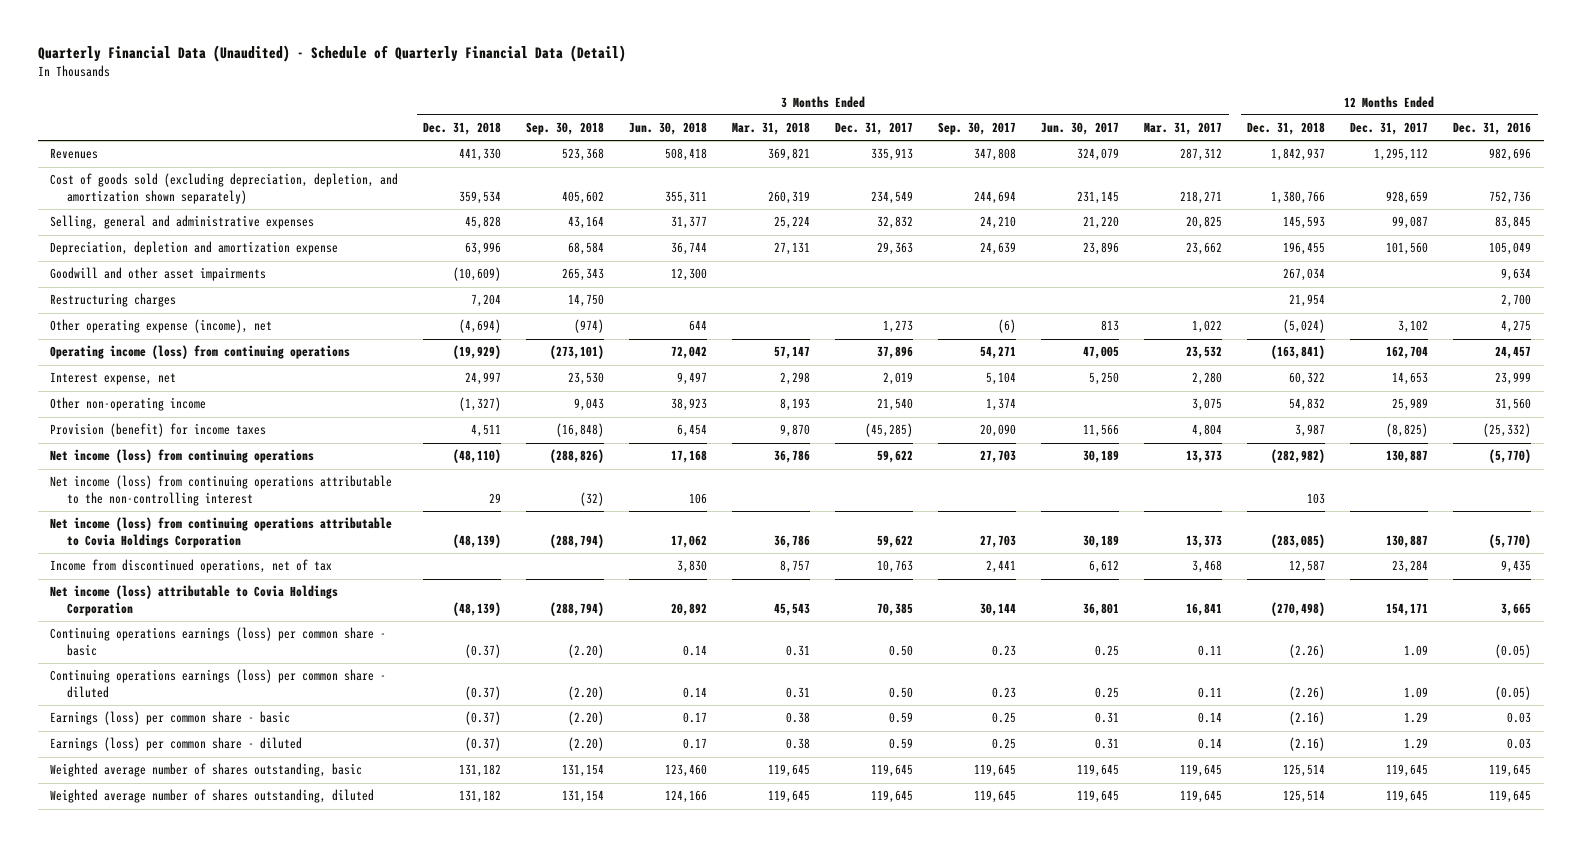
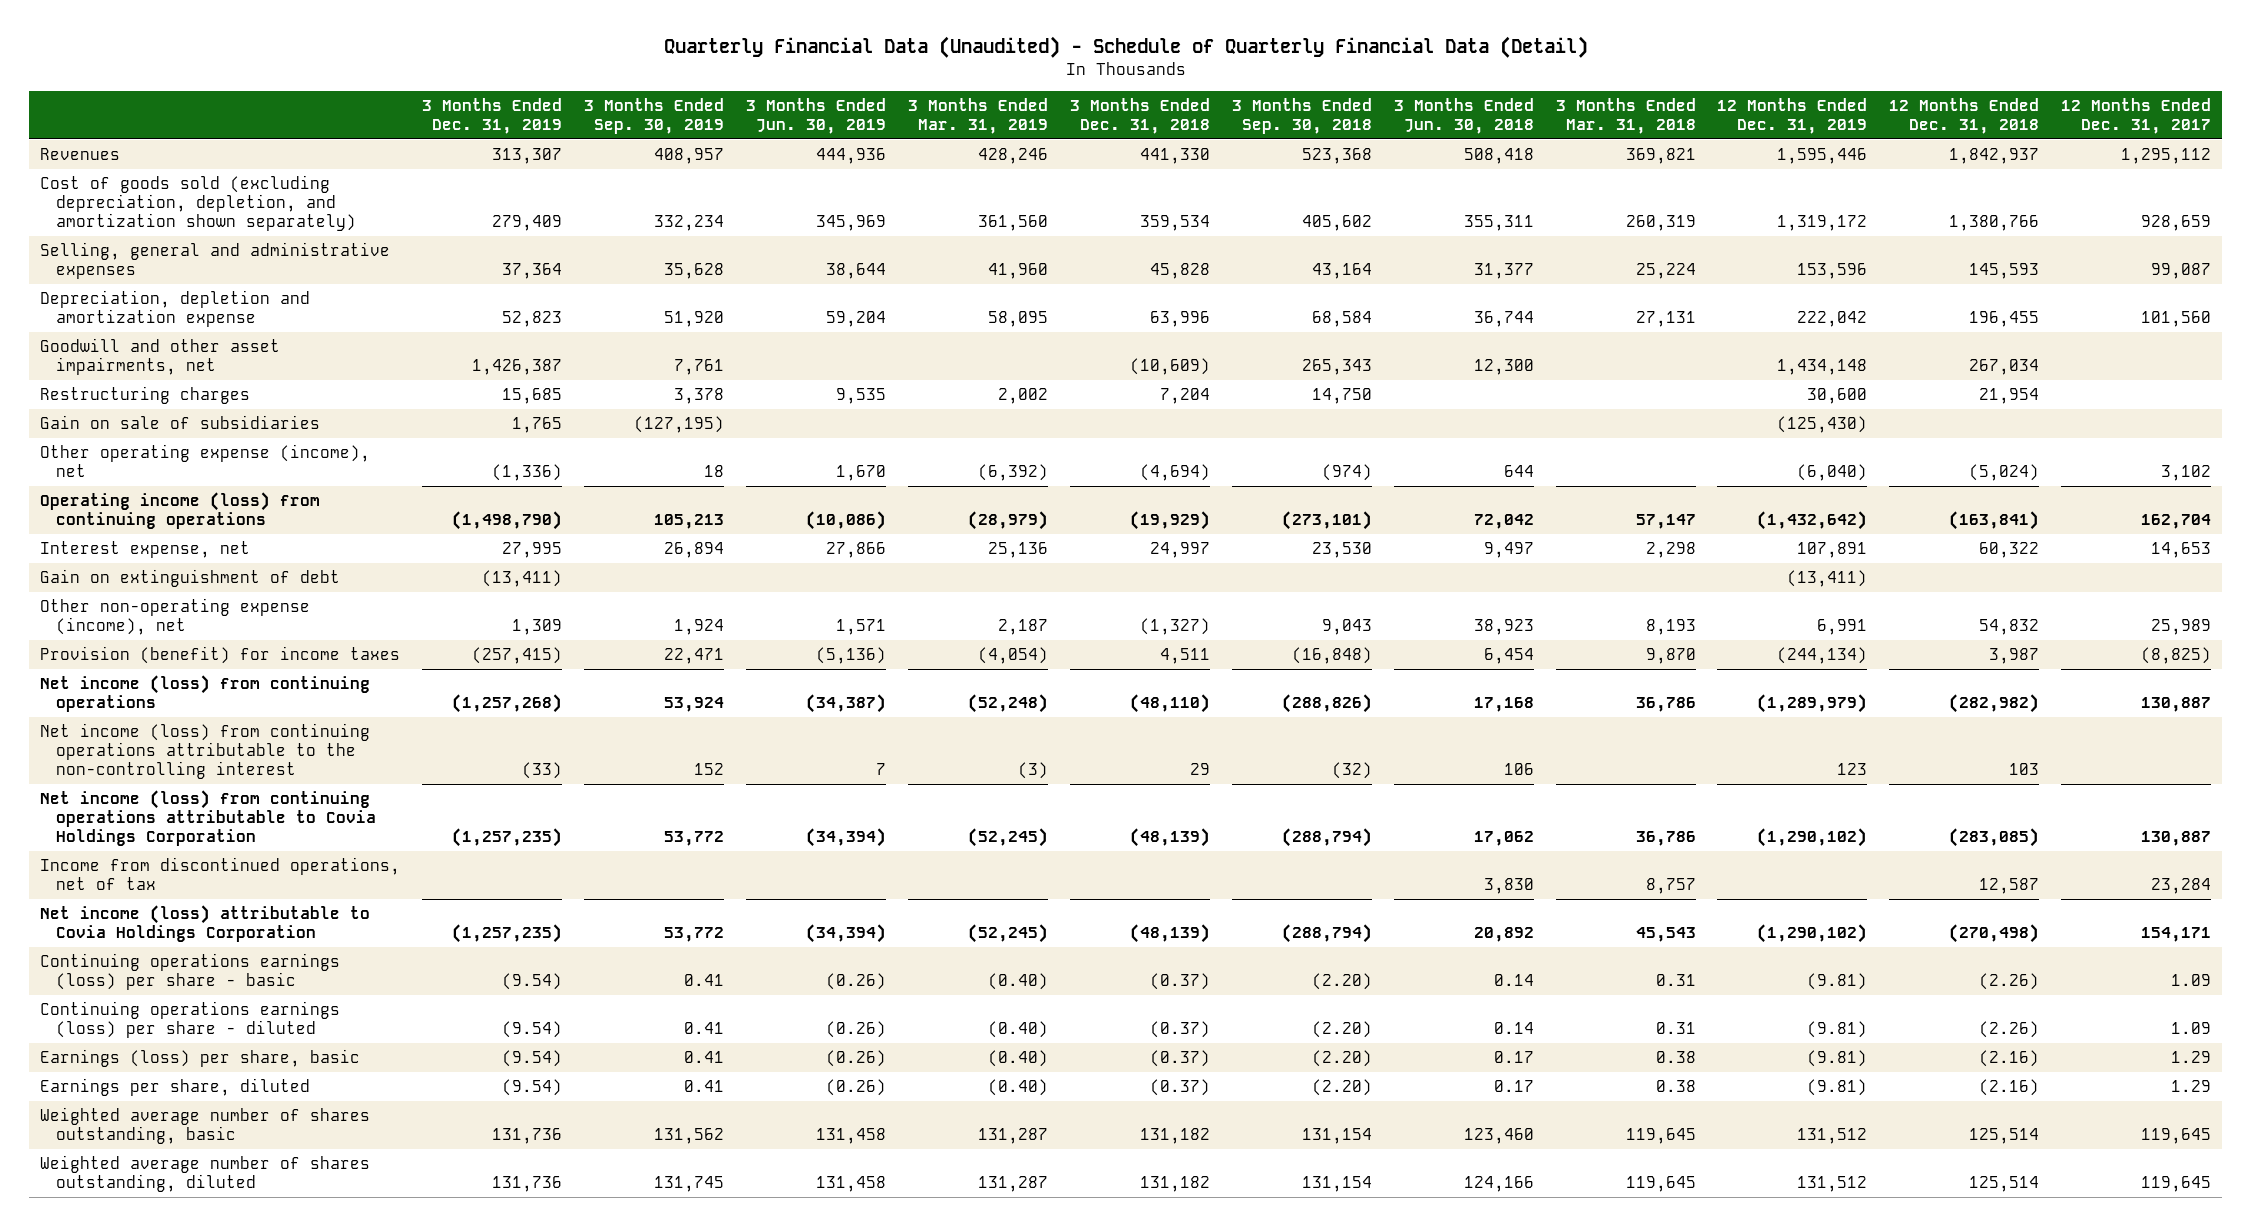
[835,122,914,136] Dec. 31, 2017 -> none
[938,122,1017,136] Sep. 30, 2017 -> none
[1041,122,1120,136] Jun. 30, 2017 -> none
[1144,122,1223,136] Mar. 31, 2017 -> none
[1453,122,1532,136] Dec. 31, 2016 -> none
none -> [421,97,562,134] 3 Months Ended Dec. 31, 2019
none -> [583,97,724,134] 3 Months Ended Sep. 30, 2019
none -> [745,97,886,134] 3 Months Ended Jun. 30, 2019
none -> [907,97,1048,134] 3 Months Ended Mar. 31, 2019
none -> [1717,97,1868,134] 12 Months Ended Dec. 31, 2019
[50,267,267,282] Goodwill and other asset impairments -> [39,338,280,376] Goodwill and other asset impairments, net
none -> [39,415,320,430] Gain on sale of subsidiaries
none -> [39,569,340,588] Gain on extinguishment of debt
[50,397,207,412] Other non-operating income -> [39,598,310,636] Other non-operating expense (income), net
[50,627,387,656] Continuing operations earnings (loss) per common share - basic -> [39,953,340,991] Continuing operations earnings (loss) per share - basic
[50,669,387,698] Continuing operations earnings (loss) per common share - diluted -> [39,1001,340,1039] Continuing operations earnings (loss) per share - diluted
[50,711,291,726] Earnings (loss) per common share - basic -> [39,1049,360,1068] Earnings (loss) per share, basic
[50,737,303,752] Earnings (loss) per common share - diluted -> [39,1078,310,1097] Earnings per share, diluted

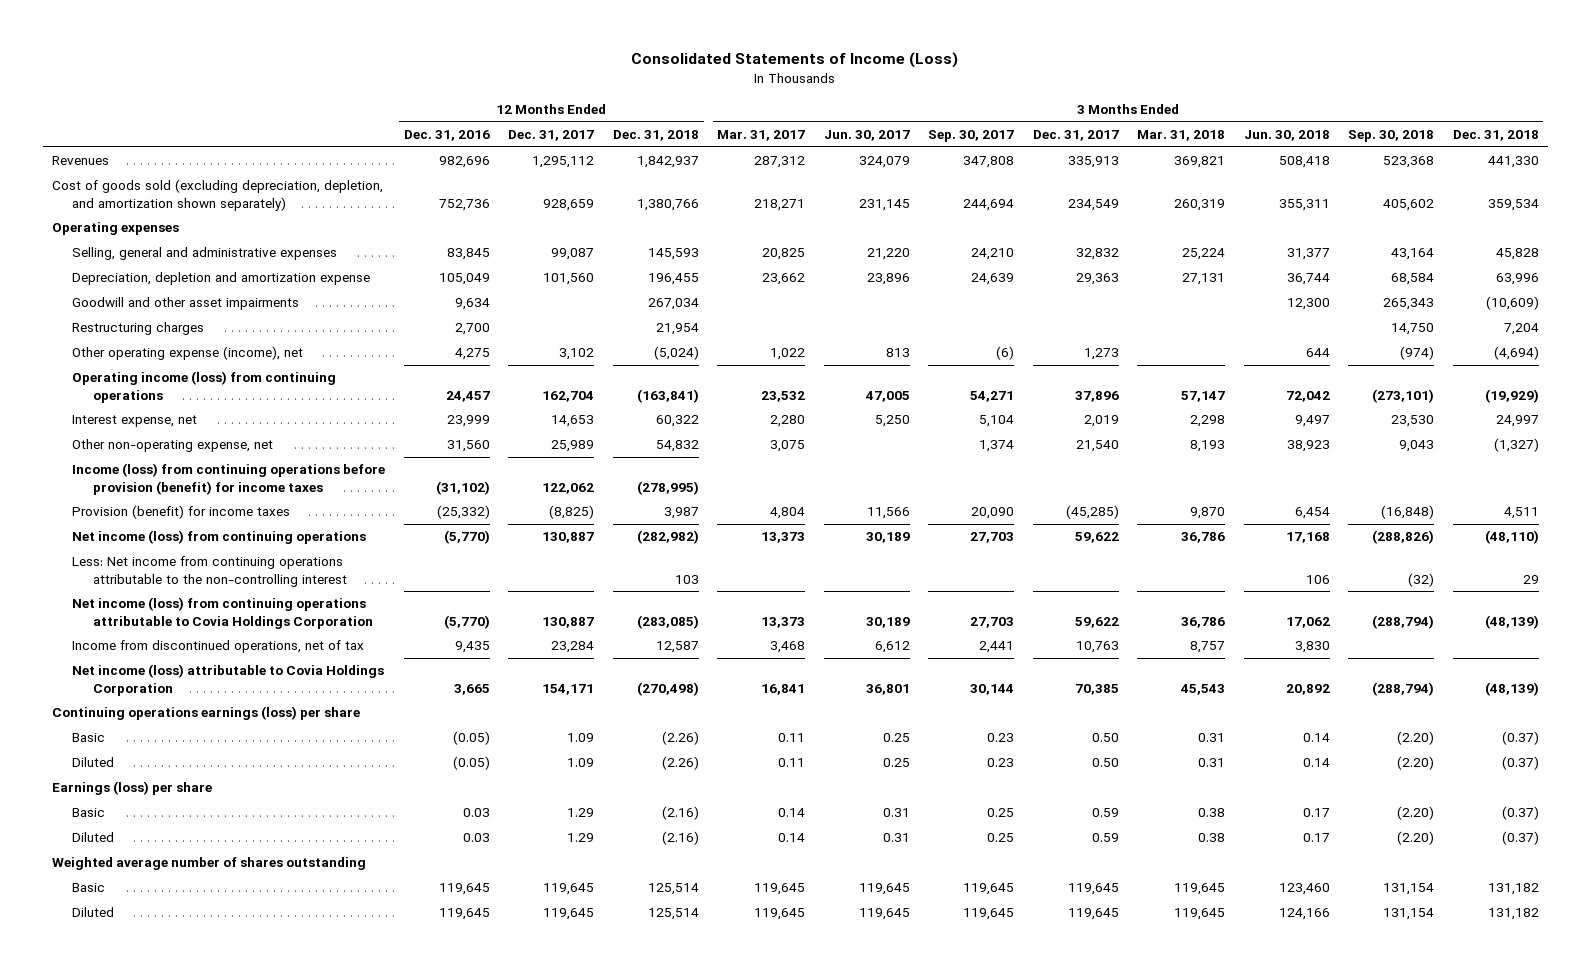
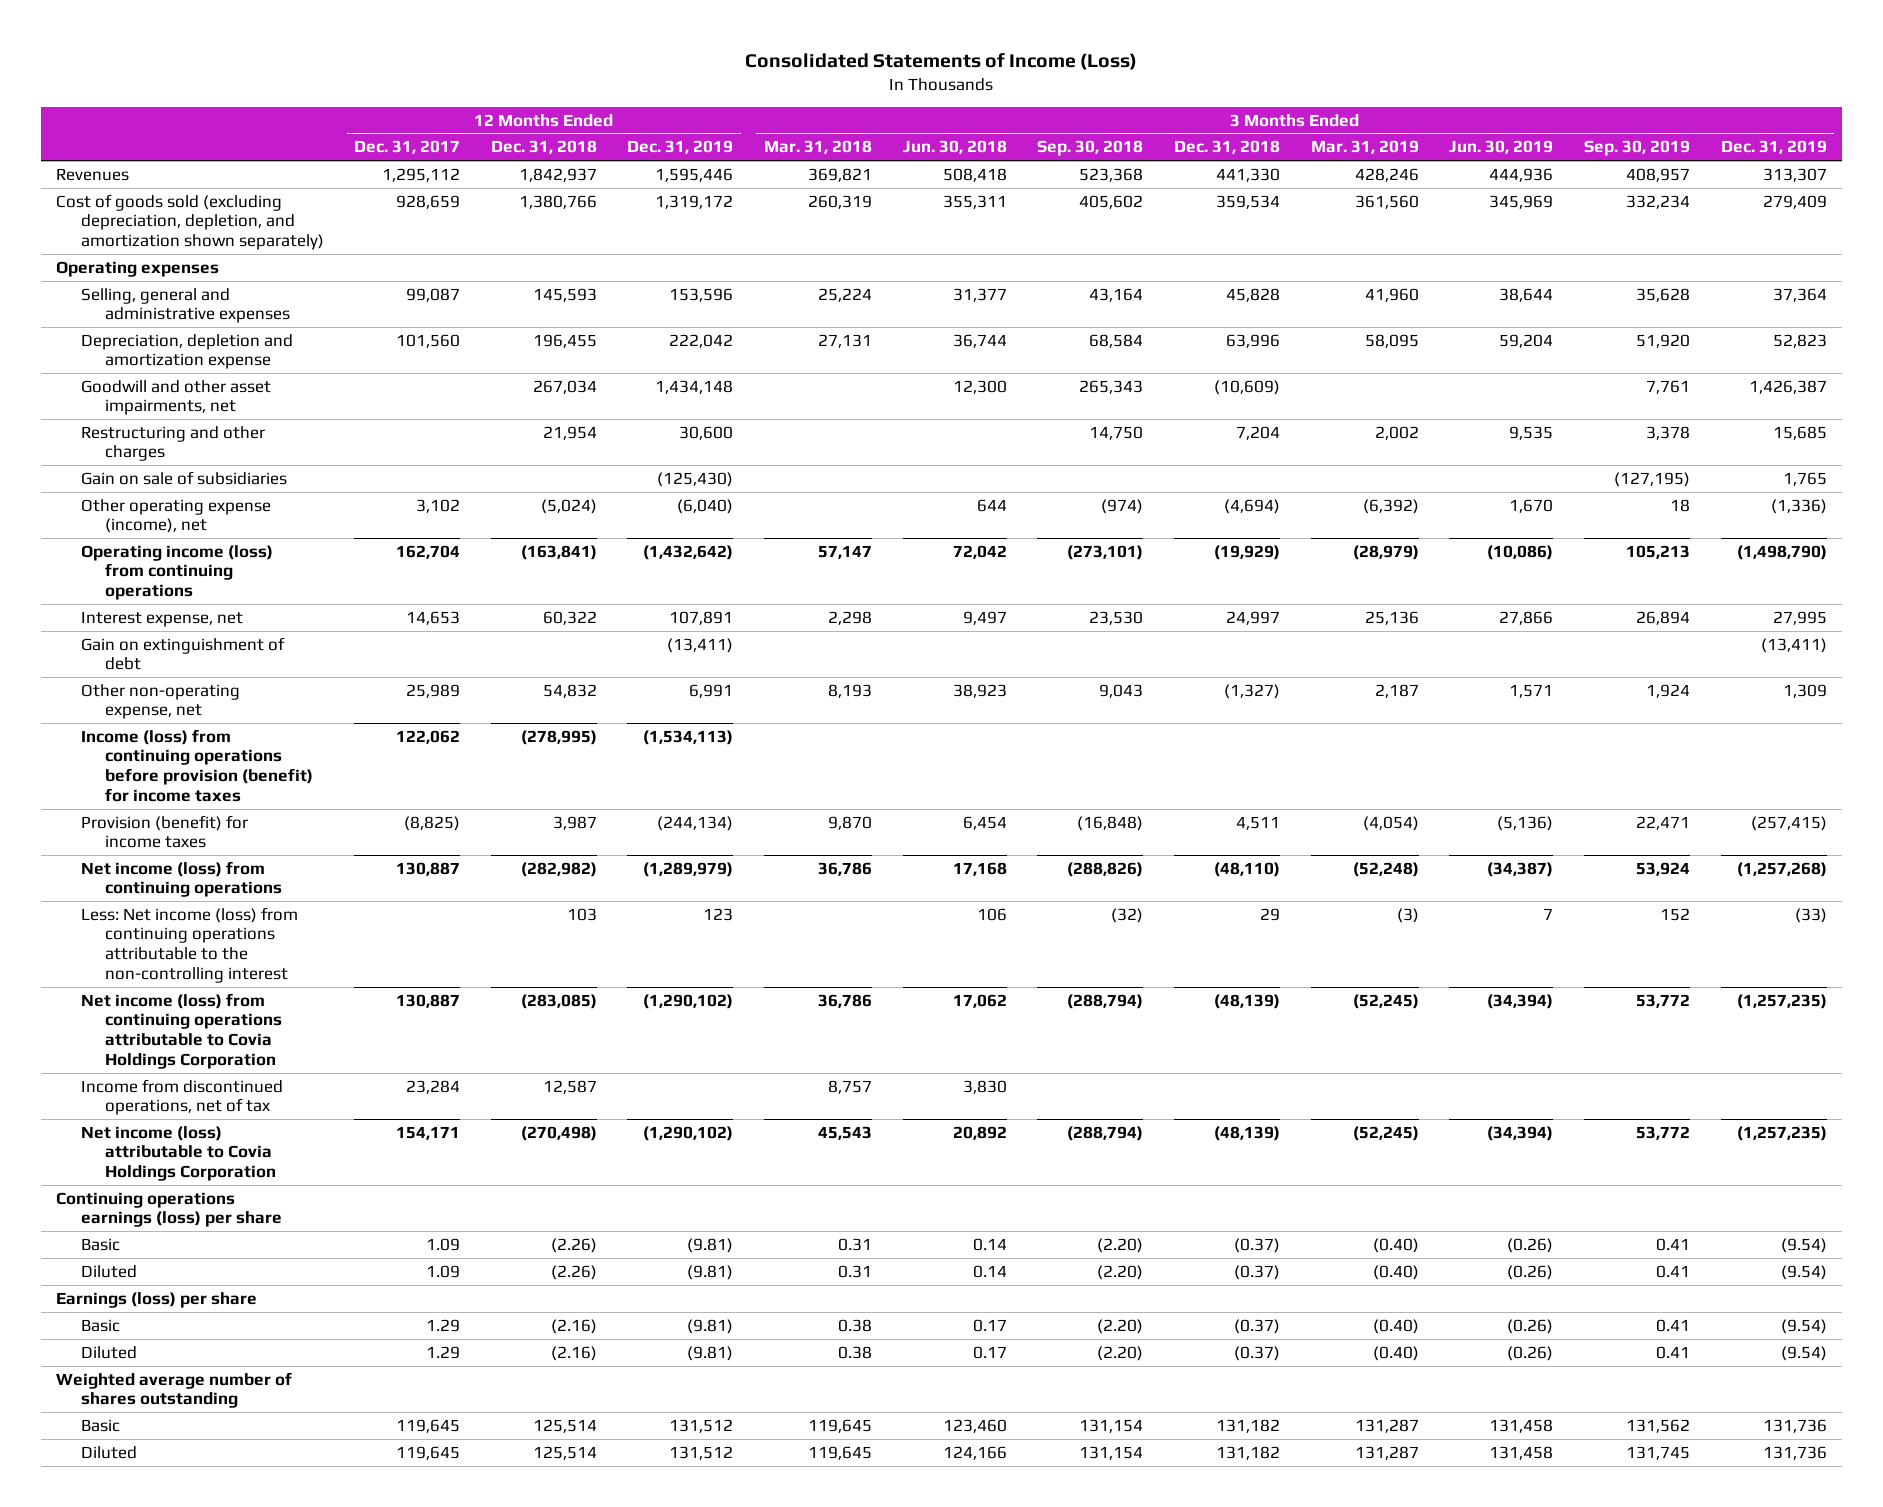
[403,130,490,142] Dec. 31, 2016 -> none
[717,130,806,142] Mar. 31, 2017 -> none
[823,130,910,142] Jun. 30, 2017 -> none
[928,130,1015,143] Sep. 30, 2017 -> none
[1032,130,1119,142] Dec. 31, 2017 -> none
none -> [627,140,734,155] Dec. 31, 2019
none -> [1310,140,1419,155] Mar. 31, 2019
none -> [1449,140,1554,155] Jun. 30, 2019
none -> [1583,140,1690,157] Sep. 30, 2019
none -> [1720,140,1827,155] Dec. 31, 2019
[72,297,300,311] Goodwill and other asset impairments -> [80,379,271,416] Goodwill and other asset impairments, net
[72,322,205,336] Restructuring charges -> [80,425,265,462] Restructuring and other charges
none -> [80,470,287,485] Gain on sale of subsidiaries
none -> [80,636,285,671] Gain on extinguishment of debt
[72,556,347,587] Less: Net income from continuing operations attributable to the non-controlling interest -> [80,906,298,983] Less: Net income (loss) from continuing operations attributable to the non-controlling interest

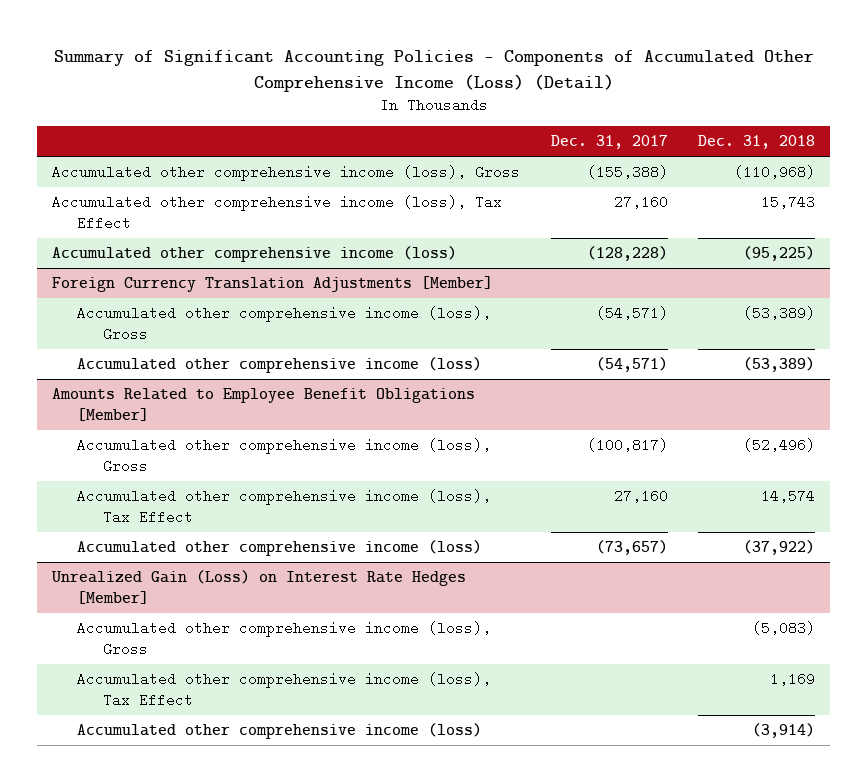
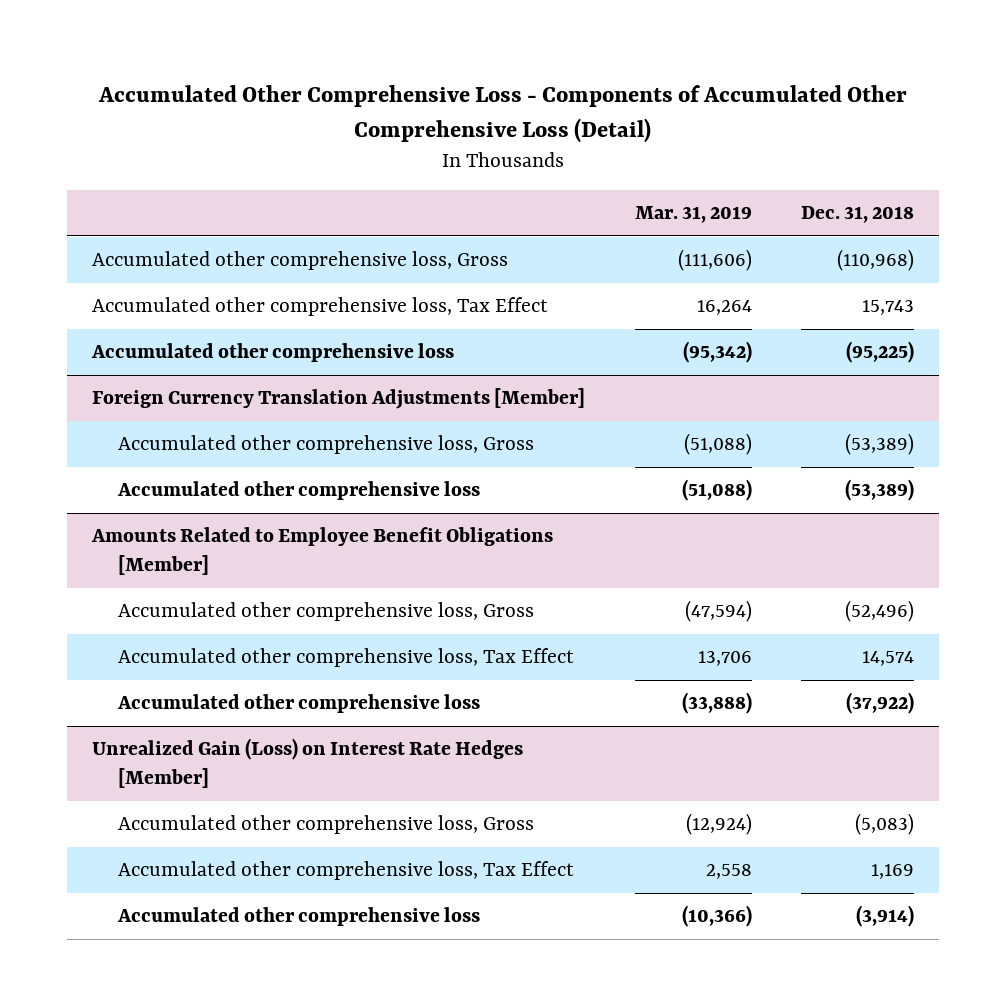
[53,50,814,92] Summary of Significant Accounting Policies - Components of Accumulated Other Comprehensive Income (Loss) (Detail) -> [98,85,908,144] Accumulated Other Comprehensive Loss - Components of Accumulated Other Comprehensive Loss (Detail)
[550,135,668,150] Dec. 31, 2017 -> none
none -> [634,206,752,224] Mar. 31, 2019
[52,165,521,182] Accumulated other comprehensive income (loss), Gross -> [92,251,509,271] Accumulated other comprehensive loss, Gross
[52,195,503,230] Accumulated other comprehensive income (loss), Tax Effect -> [92,297,549,317] Accumulated other comprehensive loss, Tax Effect
[52,246,458,263] Accumulated other comprehensive income (loss) -> [91,343,455,363] Accumulated other comprehensive loss
[77,306,492,341] Accumulated other comprehensive income (loss), Gross -> [117,435,534,455] Accumulated other comprehensive loss, Gross
[77,357,483,374] Accumulated other comprehensive income (loss) -> [116,481,480,501] Accumulated other comprehensive loss
[77,438,492,473] Accumulated other comprehensive income (loss), Gross -> [117,602,534,622] Accumulated other comprehensive loss, Gross
[77,489,492,524] Accumulated other comprehensive income (loss), Tax Effect -> [117,648,574,668] Accumulated other comprehensive loss, Tax Effect
[77,540,483,557] Accumulated other comprehensive income (loss) -> [116,694,480,714] Accumulated other comprehensive loss
[77,621,492,656] Accumulated other comprehensive income (loss), Gross -> [117,815,534,835] Accumulated other comprehensive loss, Gross
[77,672,492,707] Accumulated other comprehensive income (loss), Tax Effect -> [117,861,574,881] Accumulated other comprehensive loss, Tax Effect
[77,723,483,740] Accumulated other comprehensive income (loss) -> [116,907,480,927] Accumulated other comprehensive loss

